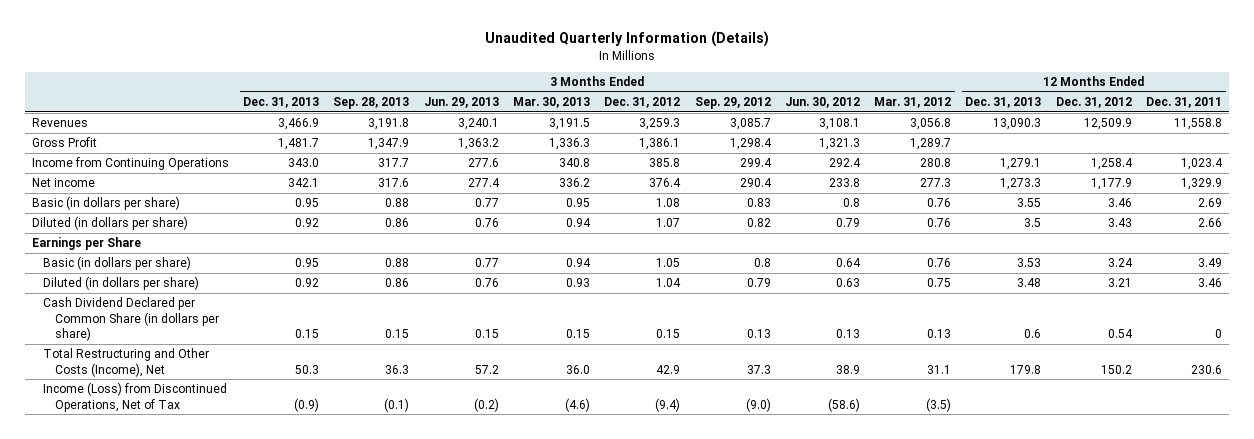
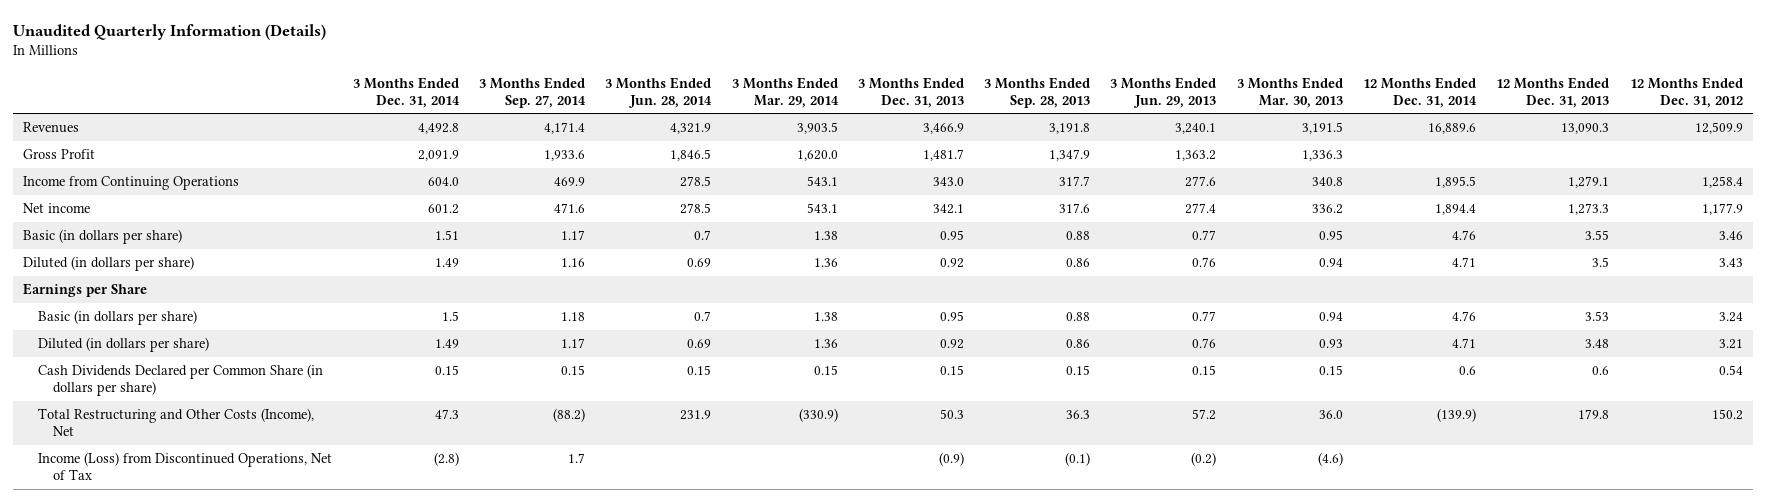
[604,97,681,109] Dec. 31, 2012 -> none
[694,97,771,110] Sep. 29, 2012 -> none
[784,97,860,109] Jun. 30, 2012 -> none
[874,97,952,109] Mar. 31, 2012 -> none
[1146,97,1223,109] Dec. 31, 2011 -> none
none -> [352,76,460,108] 3 Months Ended Dec. 31, 2014
none -> [478,76,586,108] 3 Months Ended Sep. 27, 2014
none -> [605,76,713,108] 3 Months Ended Jun. 28, 2014
none -> [731,76,839,108] 3 Months Ended Mar. 29, 2014
none -> [1363,76,1478,108] 12 Months Ended Dec. 31, 2014
[43,297,220,341] Cash Dividend Declared per Common Share (in dollars per share) -> [38,364,324,397] Cash Dividends Declared per Common Share (in dollars per share)

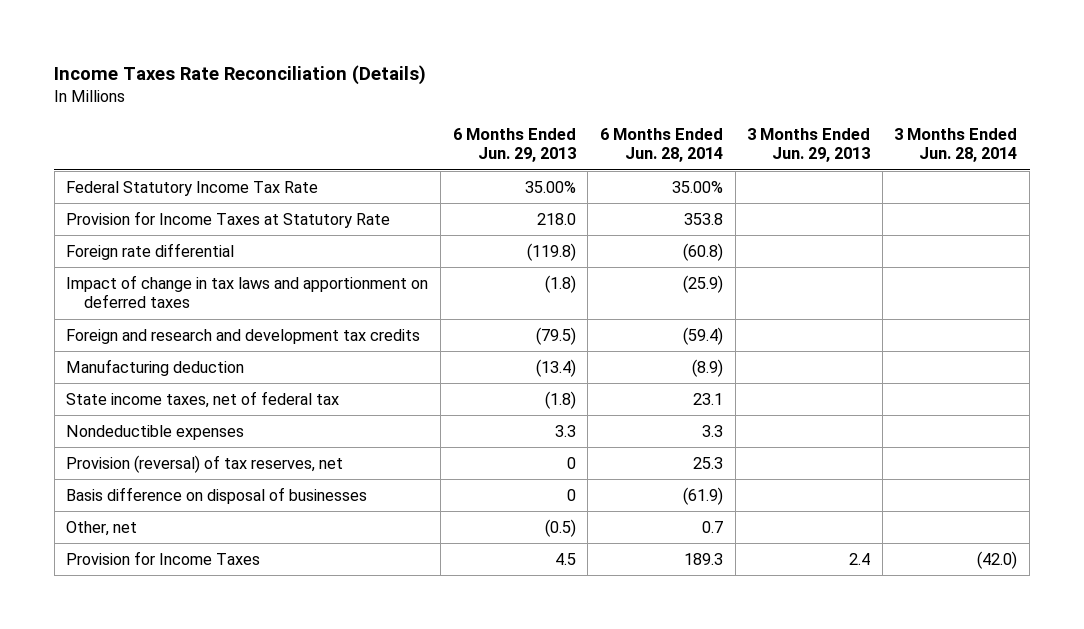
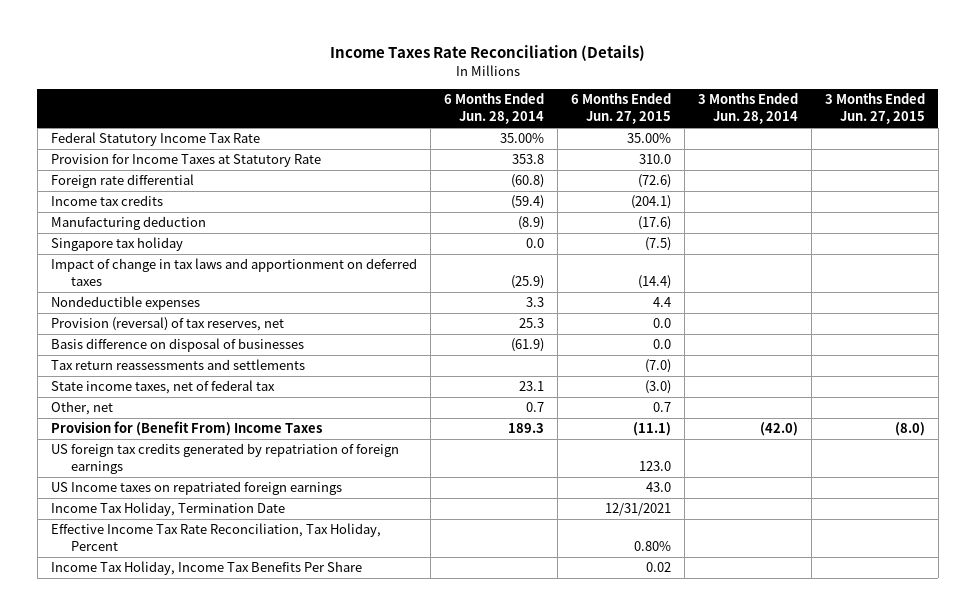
[452,127,576,163] 6 Months Ended Jun. 29, 2013 -> none
[747,127,871,163] 3 Months Ended Jun. 29, 2013 -> none
none -> [570,93,671,125] 6 Months Ended Jun. 27, 2015
none -> [824,93,925,125] 3 Months Ended Jun. 27, 2015
[66,328,421,344] Foreign and research and development tax credits -> [50,195,163,207] Income tax credits
none -> [50,237,183,252] Singapore tax holiday
[66,274,429,309] Impact of change in tax laws and apportionment on deferred taxes -> [50,258,417,287] Impact of change in tax laws and apportionment on deferred taxes
none -> [50,359,305,371] Tax return reassessments and settlements
[66,390,340,408] State income taxes, net of federal tax -> [50,380,275,395] State income taxes, net of federal tax
[66,550,261,565] Provision for Income Taxes -> [50,421,322,437] Provision for (Benefit From) Income Taxes
none -> [50,443,399,475] US foreign tax credits generated by repatriation of foreign earnings
none -> [50,481,342,496] US Income taxes on repatriated foreign earnings
none -> [50,502,285,517] Income Tax Holiday, Termination Date
none -> [50,523,381,552] Effective Income Tax Rate Reconciliation, Tax Holiday, Percent
none -> [50,561,362,576] Income Tax Holiday, Income Tax Benefits Per Share

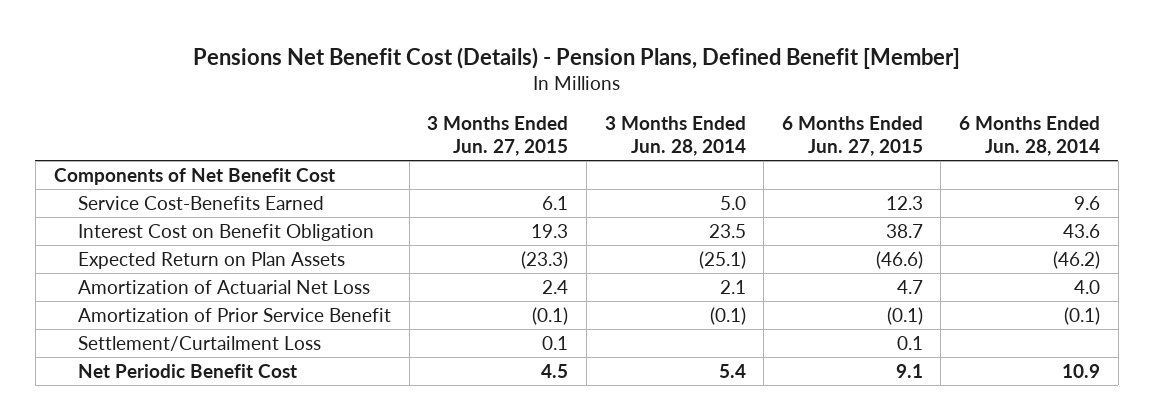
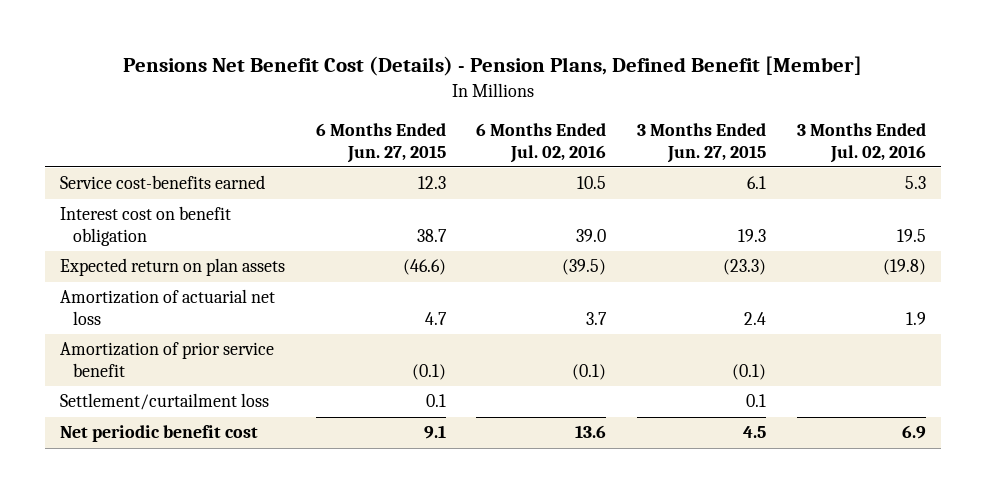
[604,115,746,157] 3 Months Ended Jun. 28, 2014 -> none
[959,115,1101,157] 6 Months Ended Jun. 28, 2014 -> none
none -> [476,122,607,163] 6 Months Ended Jul. 02, 2016
none -> [796,122,926,163] 3 Months Ended Jul. 02, 2016
[53,167,335,185] Components of Net Benefit Cost -> none
[78,195,325,210] Service Cost-Benefits Earned -> [60,175,266,190] Service cost-benefits earned
[78,223,375,241] Interest Cost on Benefit Obligation -> [60,206,232,247] Interest cost on benefit obligation
[78,251,346,269] Expected Return on Plan Assets -> [60,258,286,277] Expected return on plan assets
[78,279,371,294] Amortization of Actuarial Net Loss -> [60,289,276,326] Amortization of actuarial net loss
[78,307,392,322] Amortization of Prior Service Benefit -> [60,342,275,378] Amortization of prior service benefit
[78,335,322,351] Settlement/Curtailment Loss -> [60,393,270,411] Settlement/curtailment loss
[78,363,298,378] Net Periodic Benefit Cost -> [60,425,259,443] Net periodic benefit cost

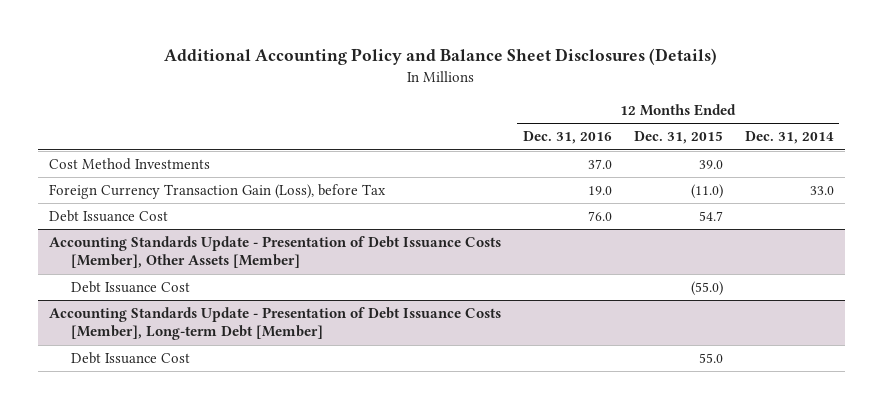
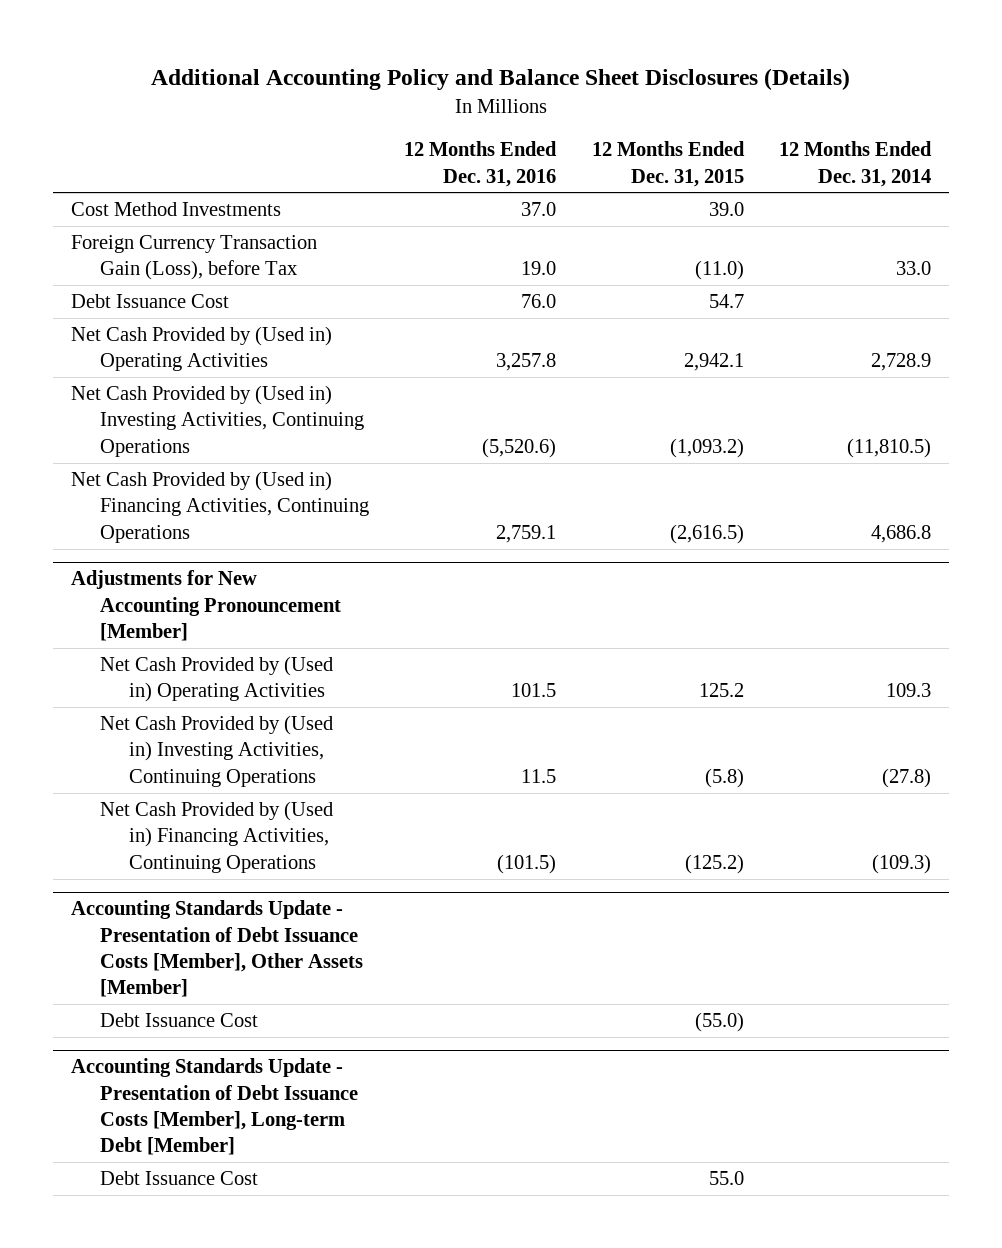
none -> [70,326,332,372] Net Cash Provided by (Used in) Operating Activities
none -> [70,385,364,457] Net Cash Provided by (Used in) Investing Activities, Continuing Operations
none -> [70,471,369,543] Net Cash Provided by (Used in) Financing Activities, Continuing Operations
none -> [70,570,341,641] Adjustments for New Accounting Pronouncement [Member]
none -> [99,656,333,703] Net Cash Provided by (Used in) Operating Activities
none -> [99,715,333,787] Net Cash Provided by (Used in) Investing Activities, Continuing Operations
none -> [99,801,333,873] Net Cash Provided by (Used in) Financing Activities, Continuing Operations

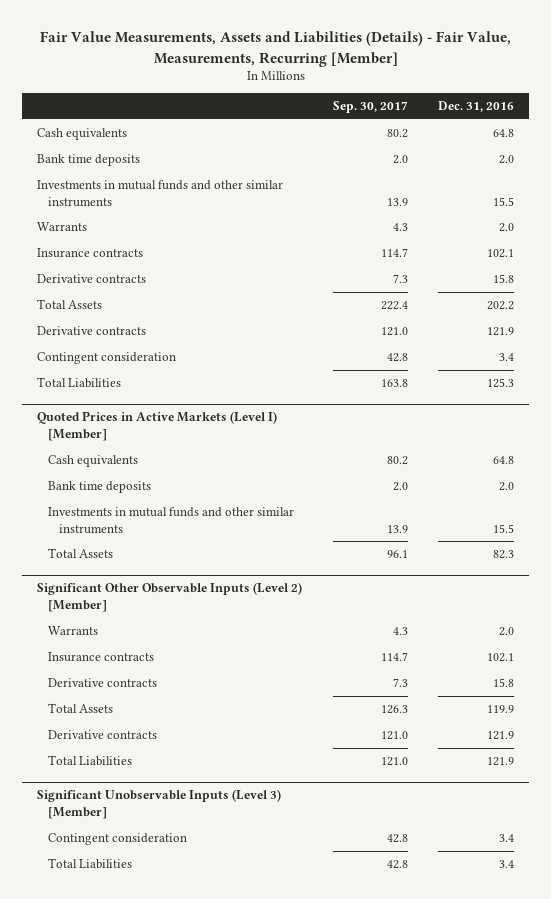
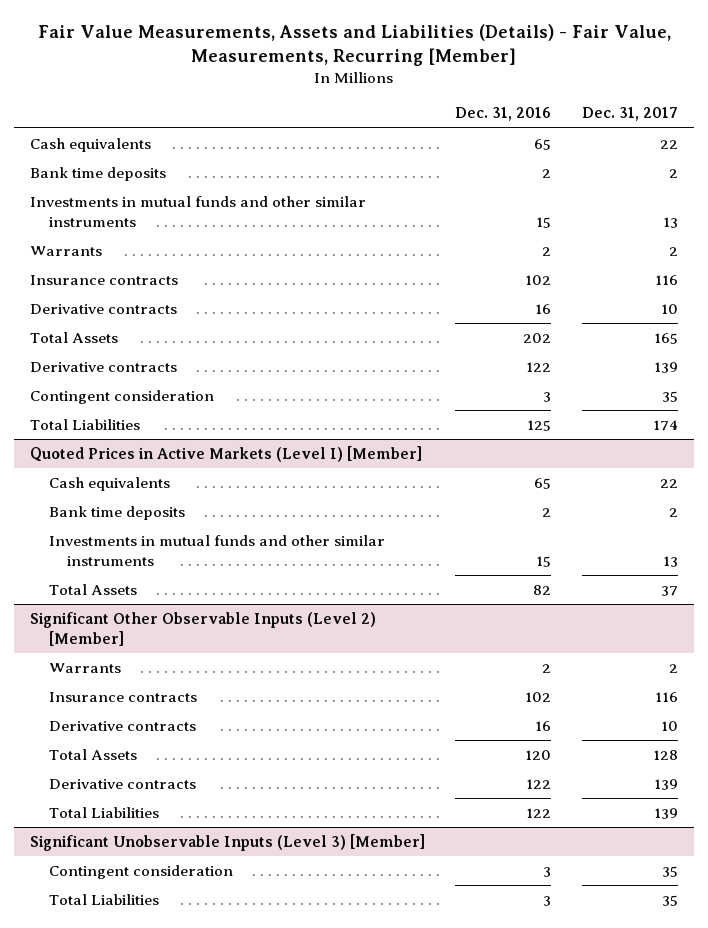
[332,101,408,114] Sep. 30, 2017 -> none
none -> [582,107,679,122] Dec. 31, 2017
[492,129,514,138] 64.8 -> [534,139,552,151] 65
[498,155,514,165] 2.0 -> [542,169,552,179] 2
[492,196,514,206] 15.5 -> [536,216,552,228] 15
[498,223,514,233] 2.0 -> [542,247,552,257] 2
[486,249,514,259] 102.1 -> [525,275,552,286] 102
[492,274,514,284] 15.8 -> [535,304,552,315] 16
[486,301,514,311] 202.2 -> [523,333,552,344] 202
[486,327,514,337] 121.9 -> [526,362,552,373] 122
[498,353,514,362] 3.4 -> [543,392,552,403] 3
[486,378,514,389] 125.3 -> [527,420,552,432] 125
[492,456,514,465] 64.8 -> [534,478,552,490] 65
[498,482,514,492] 2.0 -> [542,508,552,518] 2
[492,523,514,533] 15.5 -> [536,555,552,567] 15
[492,550,514,560] 82.3 -> [533,585,552,596] 82
[498,627,514,637] 2.0 -> [542,664,552,674] 2
[486,653,514,663] 102.1 -> [525,692,552,703] 102
[492,678,514,688] 15.8 -> [535,721,552,732] 16
[486,705,514,714] 119.9 -> [525,750,552,761] 120
[486,731,514,741] 121.9 -> [526,779,552,790] 122
[486,757,514,767] 121.9 -> [526,808,552,819] 122
[498,834,514,843] 3.4 -> [543,867,552,878] 3
[498,860,514,869] 3.4 -> [543,896,552,907] 3

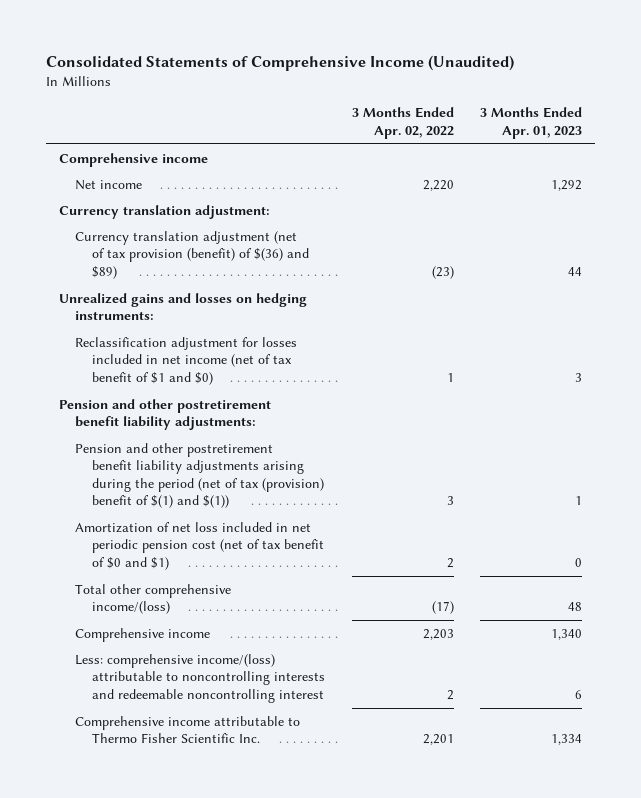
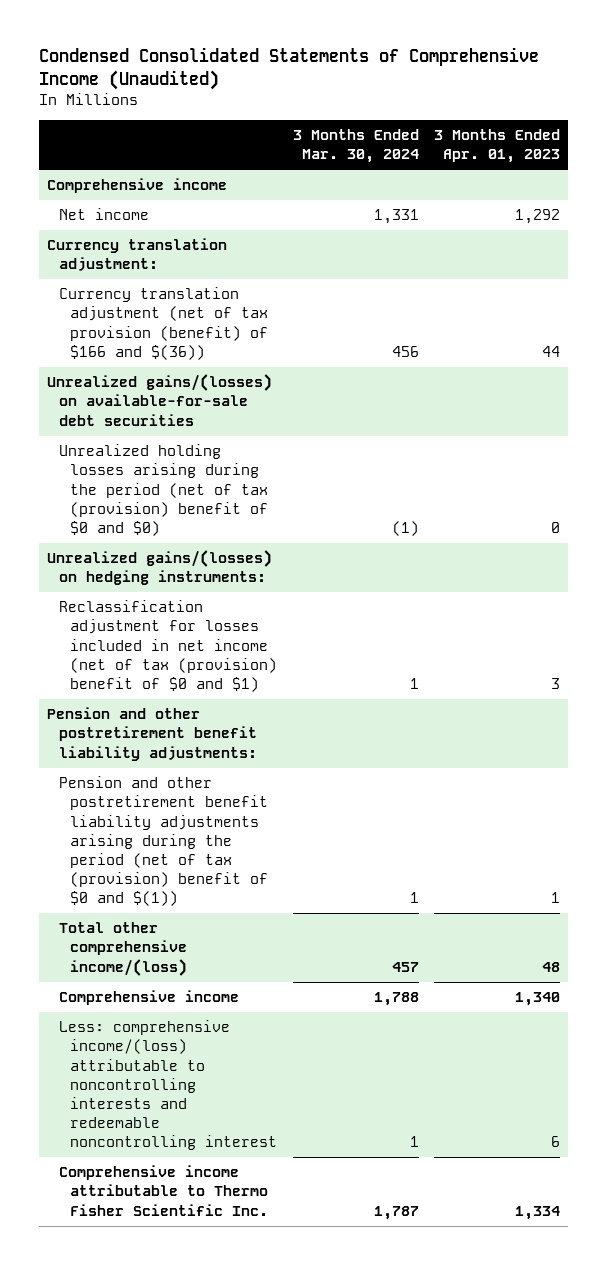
[45,55,514,72] Consolidated Statements of Comprehensive Income (Unaudited) -> [38,46,539,90] Condensed Consolidated Statements of Comprehensive Income (Unaudited)
[351,107,454,139] 3 Months Ended Apr. 02, 2022 -> none
none -> [292,128,419,164] 3 Months Ended Mar. 30, 2024
[75,230,309,279] Currency translation adjustment (net of tax provision (benefit) of $(36) and $89) -> [58,287,269,360] Currency translation adjustment (net of tax provision (benefit) of $166 and $(36))
none -> [46,374,272,426] Unrealized gains/(losses) on available-for-sale debt securities
none -> [58,444,269,536] Unrealized holding losses arising during the period (net of tax (provision) benefit of $0 and $0)
[59,292,308,321] Unrealized gains and losses on hedging instruments: -> [46,550,272,586] Unrealized gains/(losses) on hedging instruments:
[75,336,298,385] Reclassification adjustment for losses included in net income (net of tax benefit of $1 and $0) -> [58,600,278,692] Reclassification adjustment for losses included in net income (net of tax (provision) benefit of $0 and $1)
[75,521,324,570] Amortization of net loss included in net periodic pension cost (net of tax benefit of $0 and $1) -> none
[75,442,324,509] Pension and other postretirement benefit liability adjustments arising during the period (net of tax (provision) benefit of $(1) and $(1)) -> [58,776,269,907] Pension and other postretirement benefit liability adjustments arising during the period (net of tax (provision) benefit of $0 and $(1))

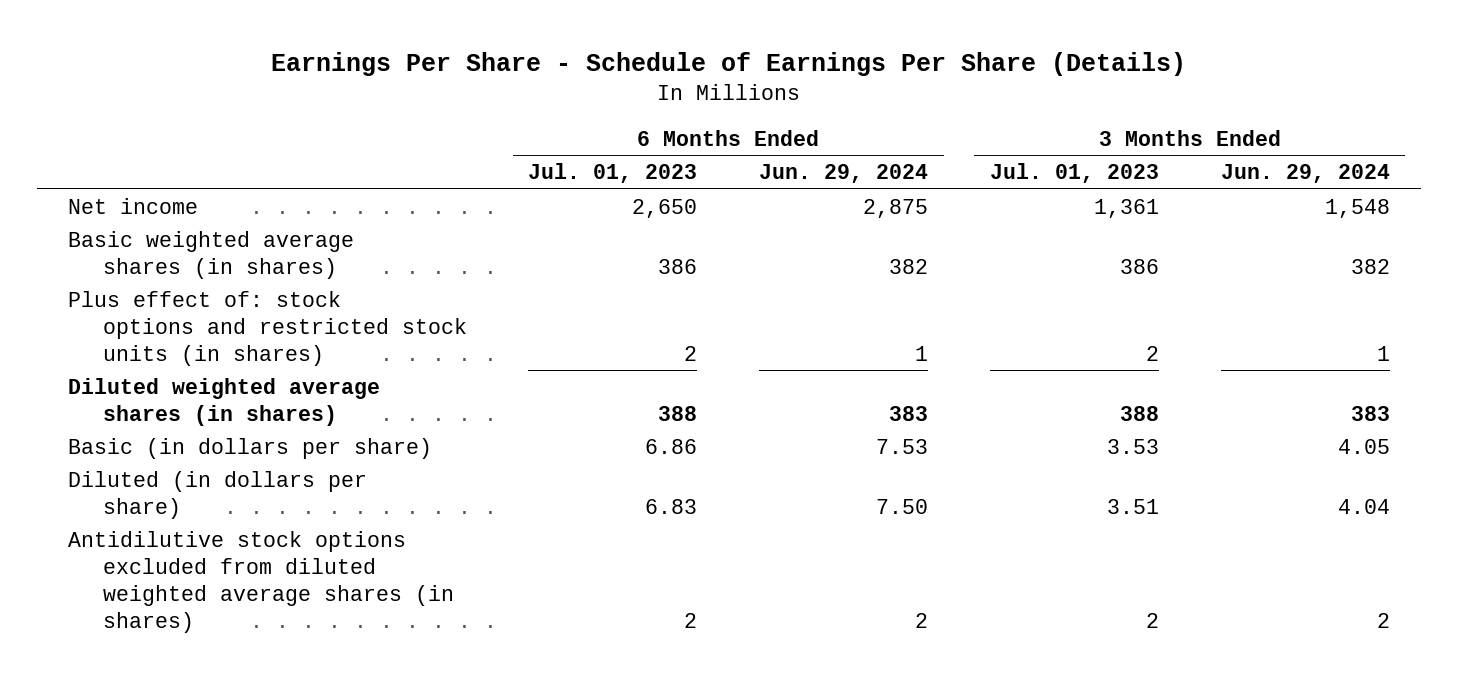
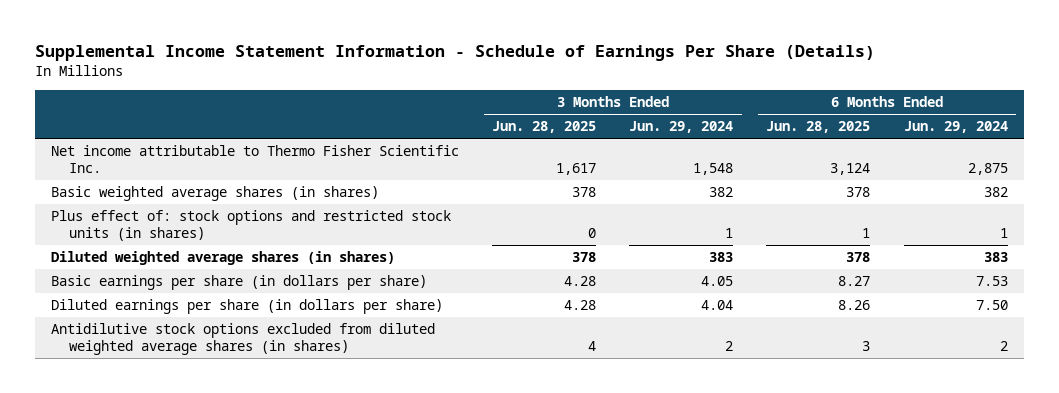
[270,51,1186,76] Earnings Per Share - Schedule of Earnings Per Share (Details) -> [34,44,875,61] Supplemental Income Statement Information - Schedule of Earnings Per Share (Details)
[528,162,698,183] Jul. 01, 2023 -> none
[989,162,1159,183] Jul. 01, 2023 -> none
none -> [492,121,597,134] Jun. 28, 2025
none -> [766,121,871,134] Jun. 28, 2025
[68,197,199,214] Net income -> [51,145,460,174] Net income attributable to Thermo Fisher Scientific Inc.
[68,437,433,459] Basic (in dollars per share) -> [51,275,428,291] Basic earnings per share (in dollars per share)
[68,470,368,519] Diluted (in dollars per share) -> [51,299,444,315] Diluted earnings per share (in dollars per share)

